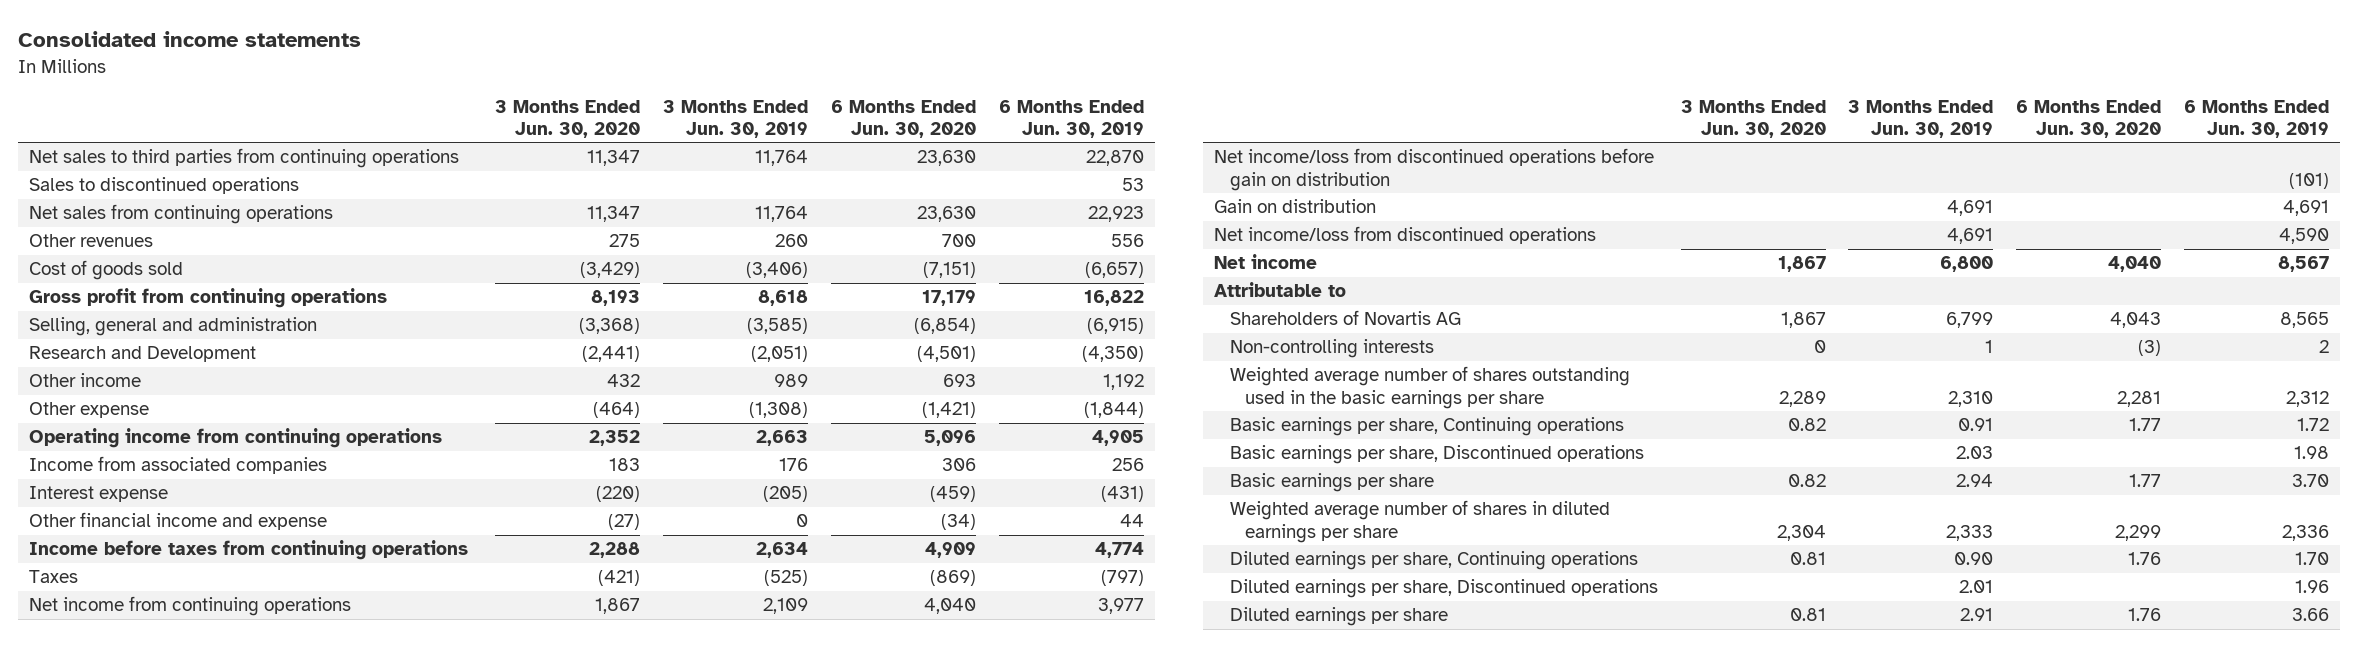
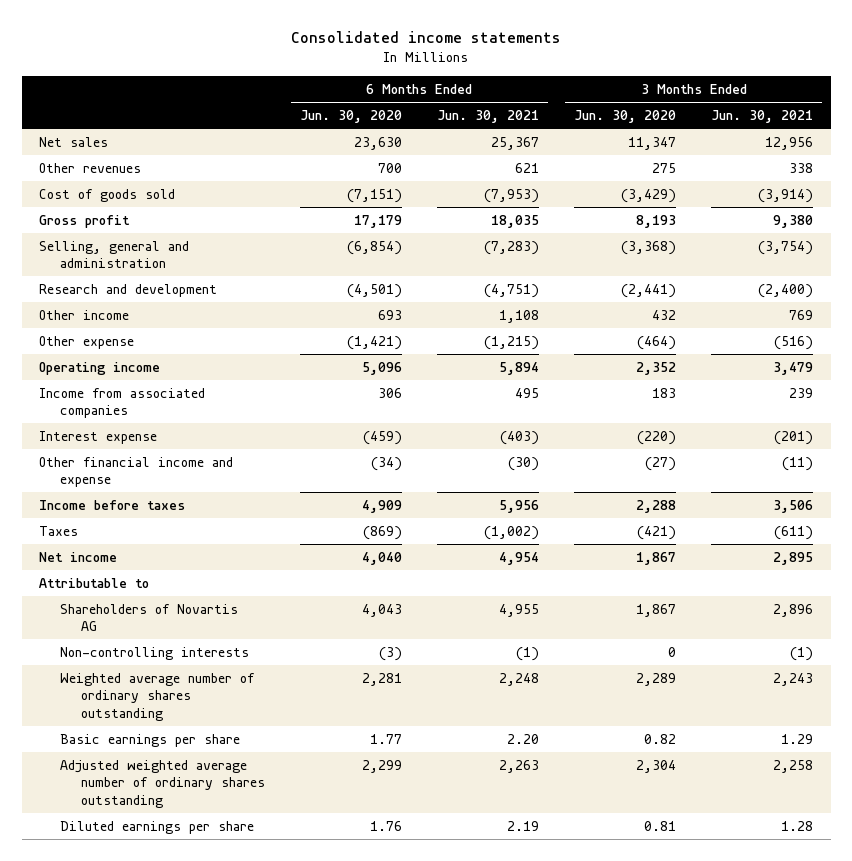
[663,99,809,138] 3 Months Ended Jun. 30, 2019 -> none
[998,99,1144,138] 6 Months Ended Jun. 30, 2019 -> none
none -> [436,110,539,124] Jun. 30, 2021
none -> [711,110,814,124] Jun. 30, 2021
[29,148,460,169] Net sales to third parties from continuing operations -> none
[29,177,300,195] Sales to discontinued operations -> none
[29,204,334,225] Net sales from continuing operations -> [39,136,109,147] Net sales
[29,288,388,309] Gross profit from continuing operations -> [39,214,131,228] Gross profit
[29,346,257,363] Research and Development -> [39,283,218,297] Research and development
[29,428,443,449] Operating income from continuing operations -> [39,361,161,375] Operating income
[29,540,469,561] Income before taxes from continuing operations -> [39,499,186,510] Income before taxes
[29,596,352,617] Net income from continuing operations -> none
[1214,148,1655,191] Net income/loss from discontinued operations before gain on distribution -> none
[1214,199,1377,214] Gain on distribution -> none
[1214,226,1597,245] Net income/loss from discontinued operations -> none
[1229,417,1624,437] Basic earnings per share, Continuing operations -> none
[1229,445,1644,465] Basic earnings per share, Discontinued operations -> none
[1229,366,1630,409] Weighted average number of shares outstanding used in the basic earnings per share -> [59,672,255,721] Weighted average number of ordinary shares outstanding
[1229,551,1638,571] Diluted earnings per share, Continuing operations -> none
[1229,579,1658,599] Diluted earnings per share, Discontinued operations -> none
[1229,500,1610,543] Weighted average number of shares in diluted earnings per share -> [59,759,265,808] Adjusted weighted average number of ordinary shares outstanding

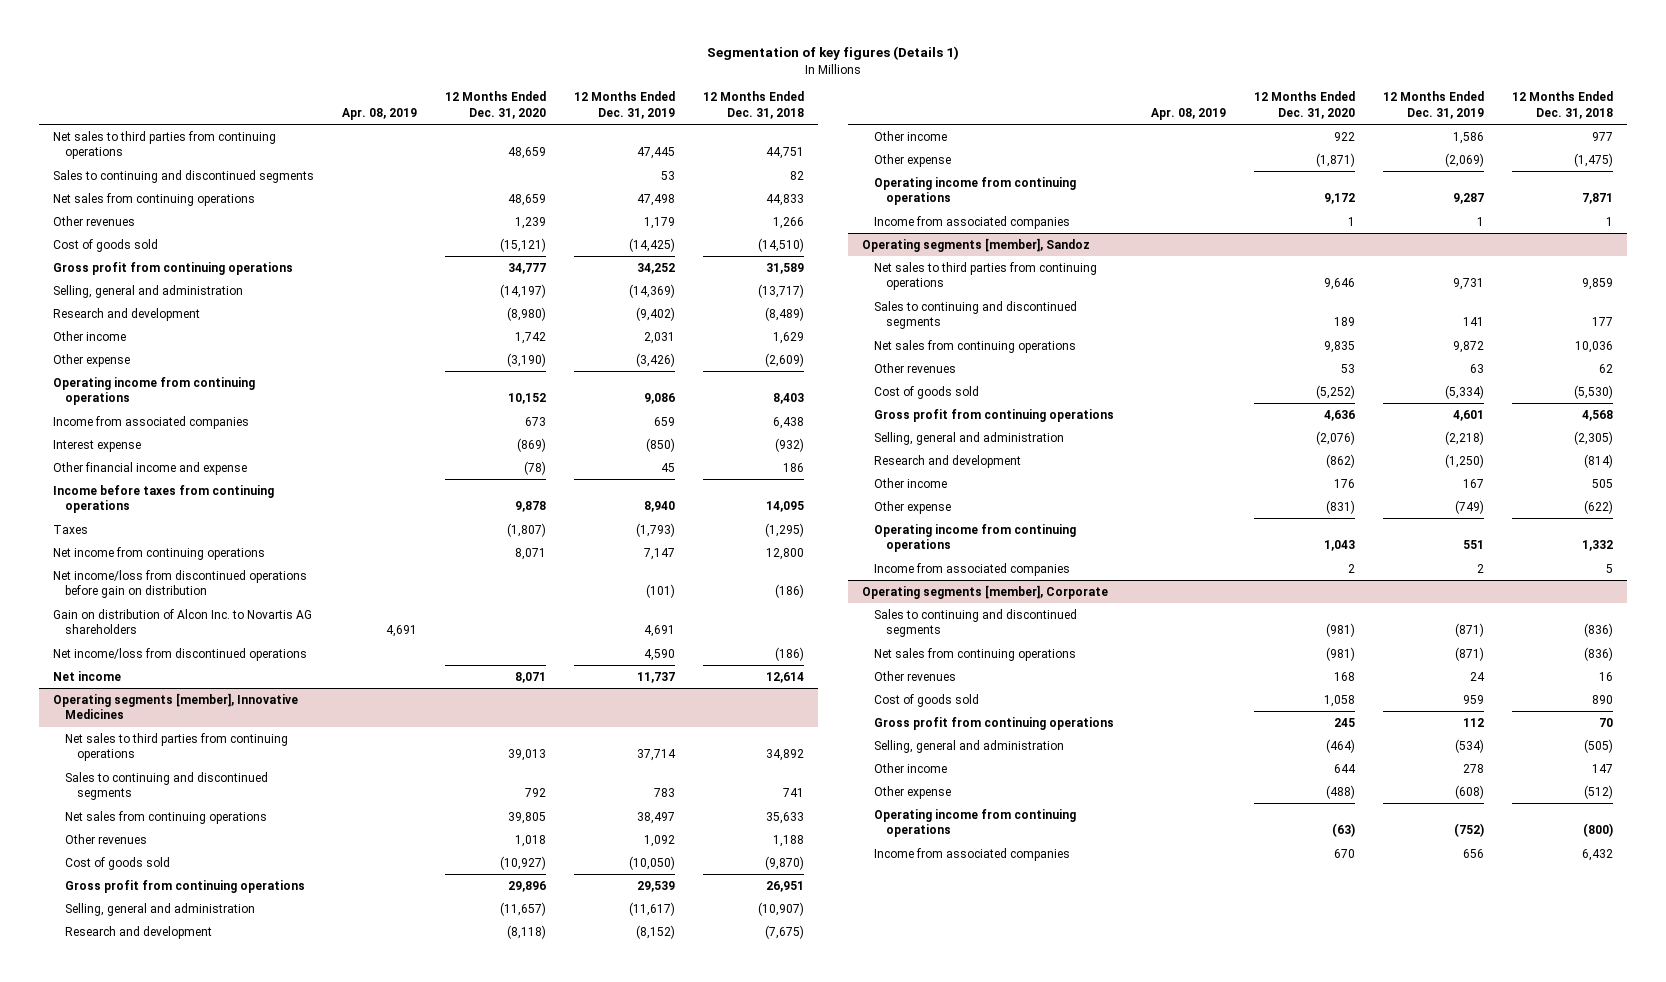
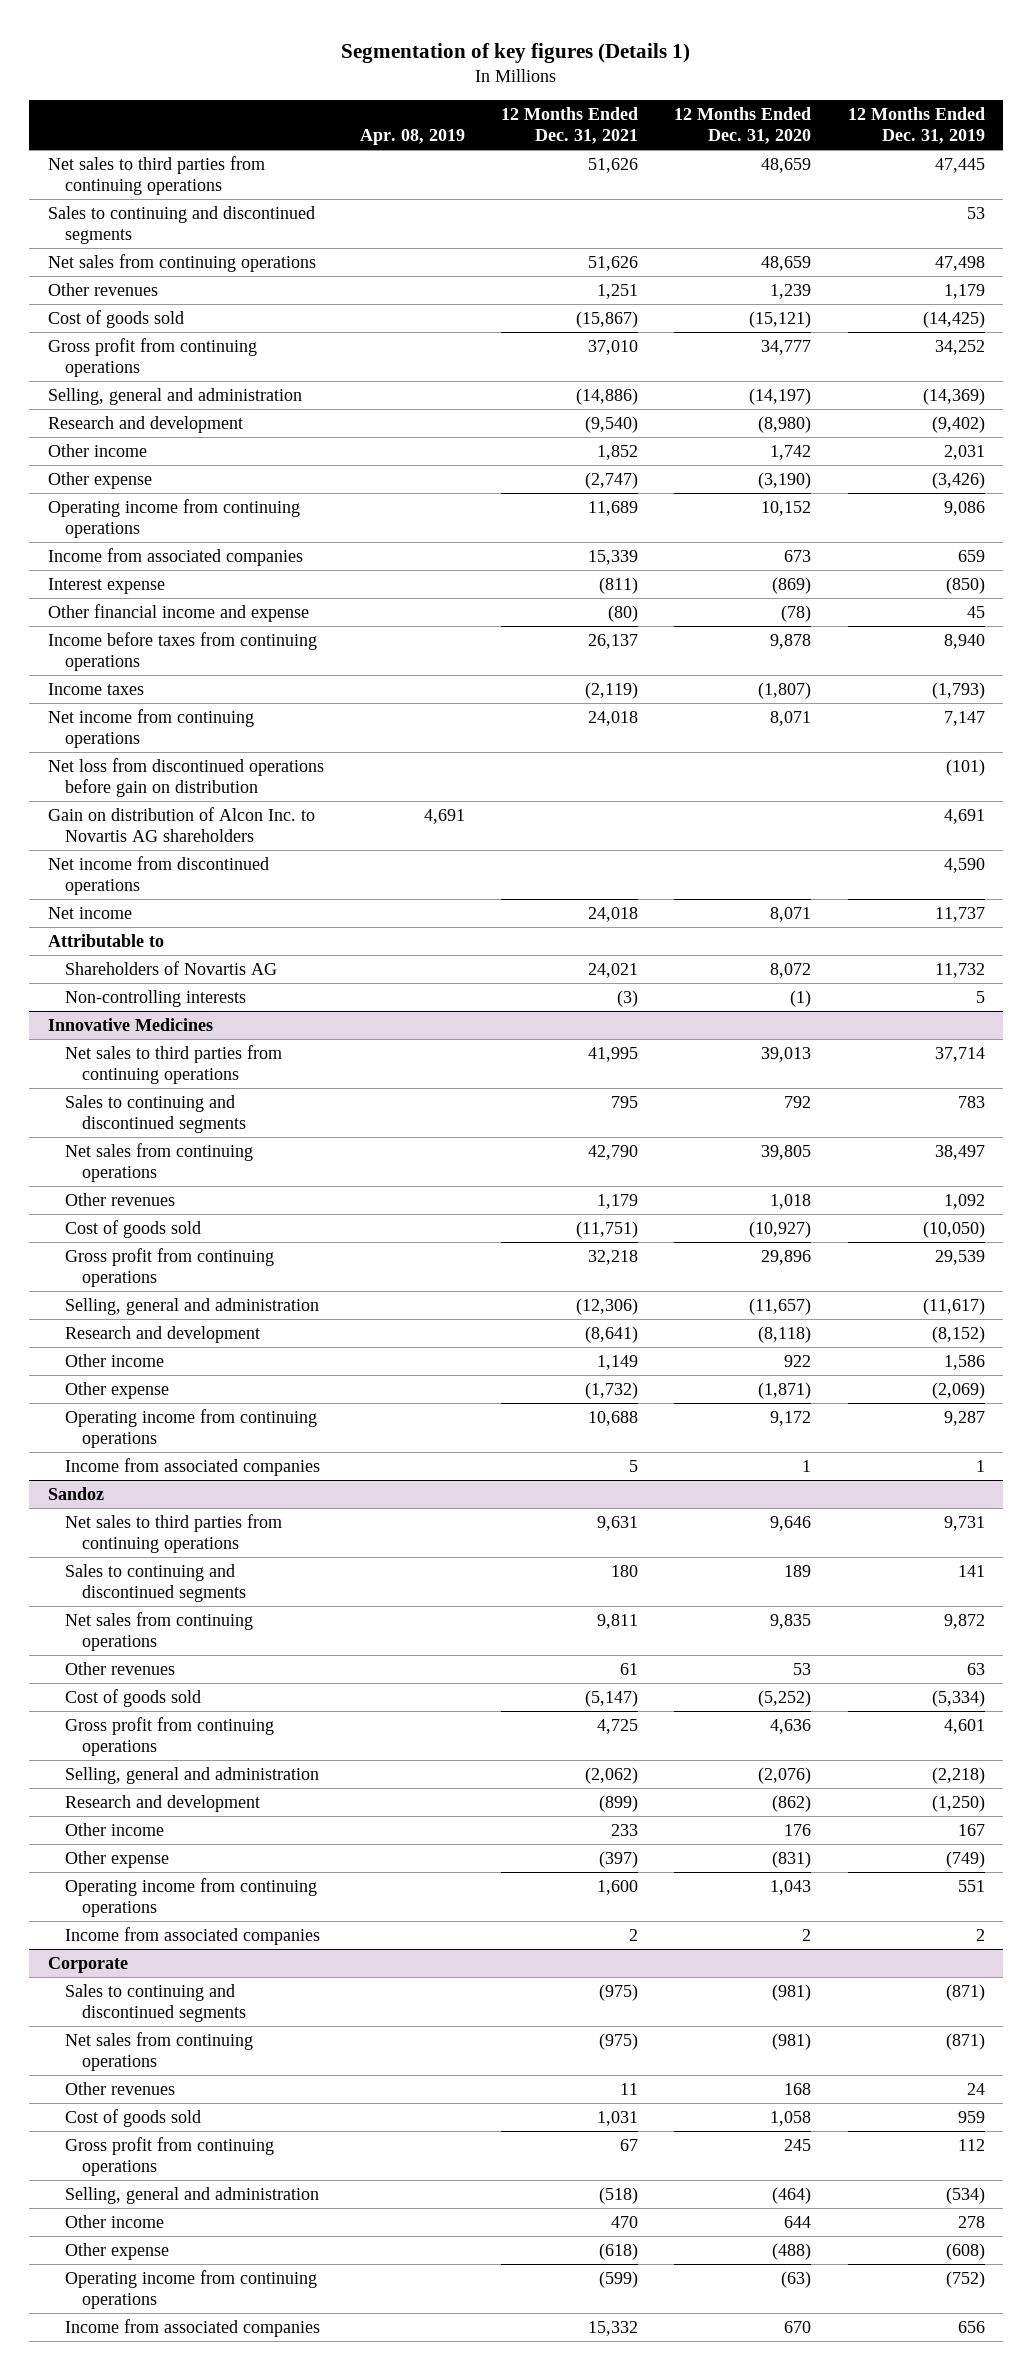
[703,91,805,119] 12 Months Ended Dec. 31, 2018 -> none
none -> [501,107,639,145] 12 Months Ended Dec. 31, 2021
[52,524,88,534] Taxes -> [47,682,144,695] Income taxes
[52,569,307,599] Net income/loss from discontinued operations before gain on distribution -> [47,757,324,797] Net loss from discontinued operations before gain on distribution
[52,647,307,661] Net income/loss from discontinued operations -> [47,855,269,895] Net income from discontinued operations
[52,692,298,720] Operating segments [member], Innovative Medicines -> none
none -> [47,933,164,947] Attributable to
none -> [64,960,277,975] Shareholders of Novartis AG
none -> [64,989,246,1007] Non-controlling interests
none -> [47,1017,213,1031] Innovative Medicines
[861,237,1090,252] Operating segments [member], Sandoz -> none
none -> [47,1486,104,1500] Sandoz
[861,584,1108,599] Operating segments [member], Corporate -> none
none -> [47,1956,128,1973] Corporate

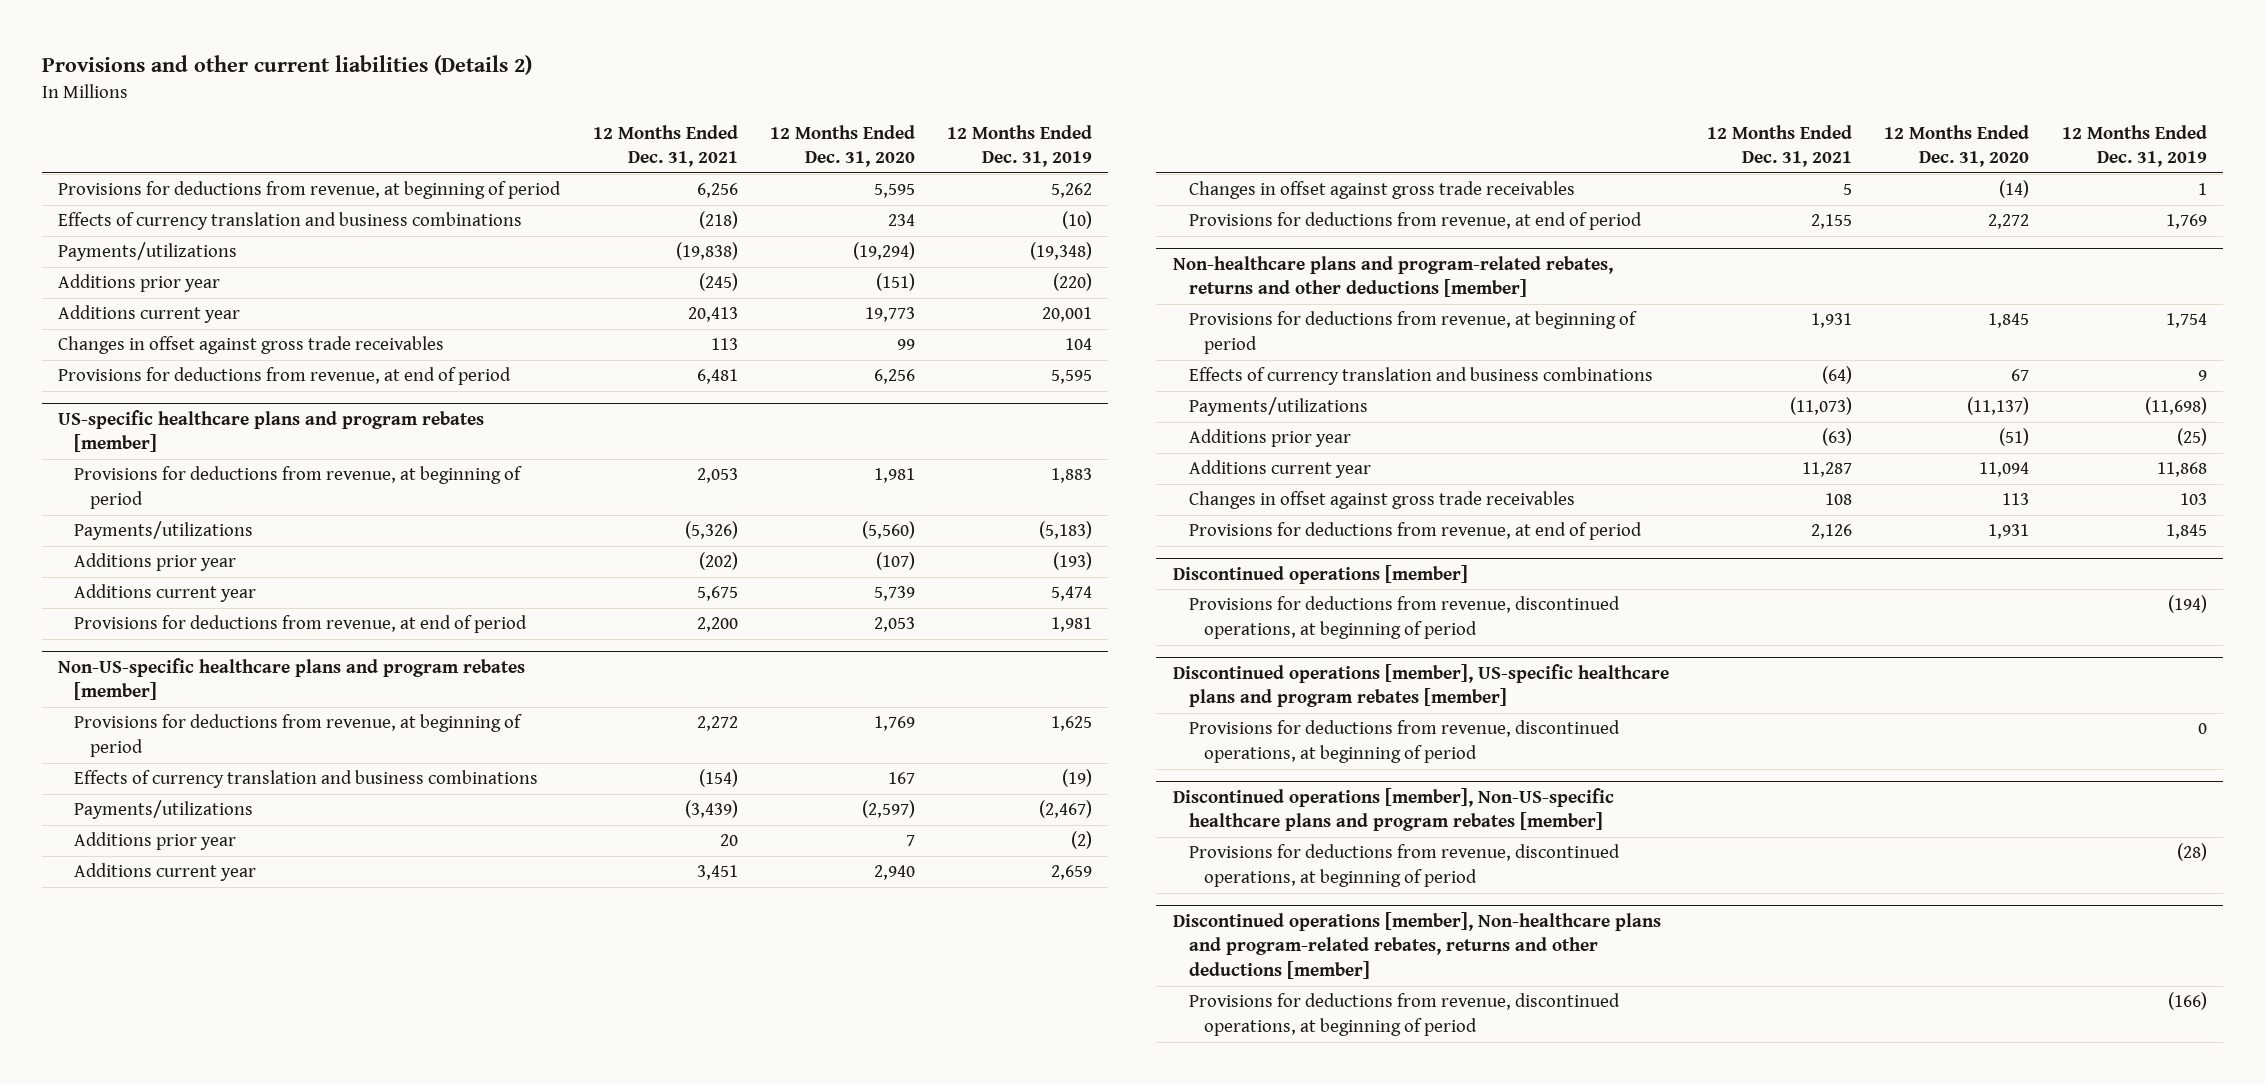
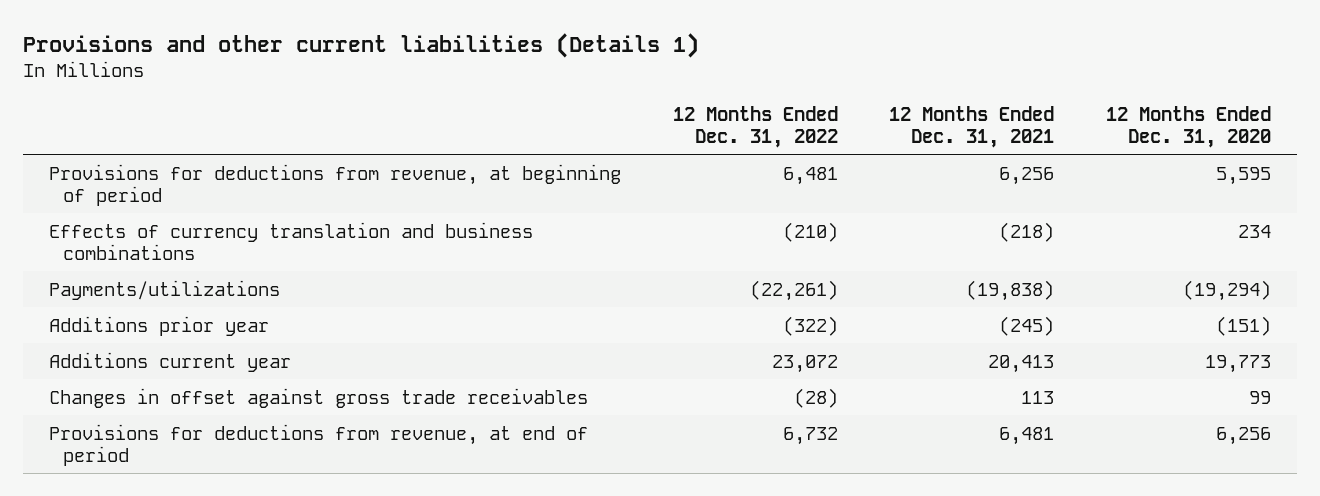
[42,55,533,76] Provisions and other current liabilities (Details 2) -> [23,33,700,59] Provisions and other current liabilities (Details 1)
[947,124,1093,168] 12 Months Ended Dec. 31, 2019 -> none
none -> [672,105,838,148] 12 Months Ended Dec. 31, 2022
[58,409,485,453] US-specific healthcare plans and program rebates [member] -> none
[74,466,523,510] Provisions for deductions from revenue, at beginning of period -> none
[74,521,254,541] Payments/utilizations -> none
[74,553,237,572] Additions prior year -> none
[74,584,257,603] Additions current year -> none
[74,615,528,634] Provisions for deductions from revenue, at end of period -> none
[58,657,526,701] Non-US-specific healthcare plans and program rebates [member] -> none
[74,714,523,758] Provisions for deductions from revenue, at beginning of period -> none
[74,770,539,789] Effects of currency translation and business combinations -> none
[74,800,254,820] Payments/utilizations -> none
[74,832,237,851] Additions prior year -> none
[74,863,257,882] Additions current year -> none
[1188,181,1575,200] Changes in offset against gross trade receivables -> none
[1188,212,1642,231] Provisions for deductions from revenue, at end of period -> none
[1172,255,1613,298] Non-healthcare plans and program-related rebates, returns and other deductions [member] -> none
[1188,311,1637,355] Provisions for deductions from revenue, at beginning of period -> none
[1188,367,1653,386] Effects of currency translation and business combinations -> none
[1188,397,1368,417] Payments/utilizations -> none
[1188,429,1351,448] Additions prior year -> none
[1188,460,1371,479] Additions current year -> none
[1188,491,1575,510] Changes in offset against gross trade receivables -> none
[1188,522,1642,541] Provisions for deductions from revenue, at end of period -> none
[1172,564,1468,584] Discontinued operations [member] -> none
[1188,596,1620,640] Provisions for deductions from revenue, discontinued operations, at beginning of period -> none
[1172,663,1669,708] Discontinued operations [member], US-specific healthcare plans and program rebates [member] -> none
[1188,720,1620,764] Provisions for deductions from revenue, discontinued operations, at beginning of period -> none
[1172,787,1614,832] Discontinued operations [member], Non-US-specific healthcare plans and program rebates [member] -> none
[1188,844,1620,888] Provisions for deductions from revenue, discontinued operations, at beginning of period -> none
[1172,911,1661,980] Discontinued operations [member], Non-healthcare plans and program-related rebates, returns and other deductions [member] -> none
[1188,993,1620,1037] Provisions for deductions from revenue, discontinued operations, at beginning of period -> none

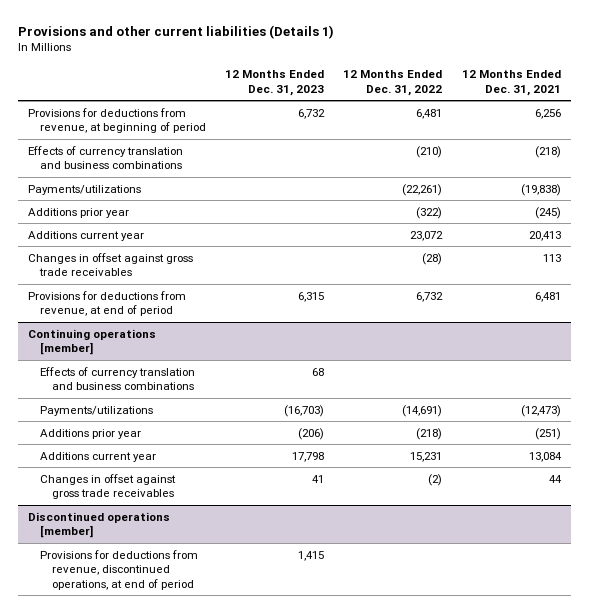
[1105,105,1271,148] 12 Months Ended Dec. 31, 2020 -> none
none -> [225,70,325,96] 12 Months Ended Dec. 31, 2023
none -> [27,328,156,356] Continuing operations [member]
none -> [39,366,195,391] Effects of currency translation and business combinations
none -> [39,405,153,416] Payments/utilizations
none -> [39,428,141,439] Additions prior year
none -> [39,451,156,462] Additions current year
none -> [39,473,176,500] Changes in offset against gross trade receivables
none -> [27,511,170,539] Discontinued operations [member]
none -> [39,549,198,590] Provisions for deductions from revenue, discontinued operations, at end of period

